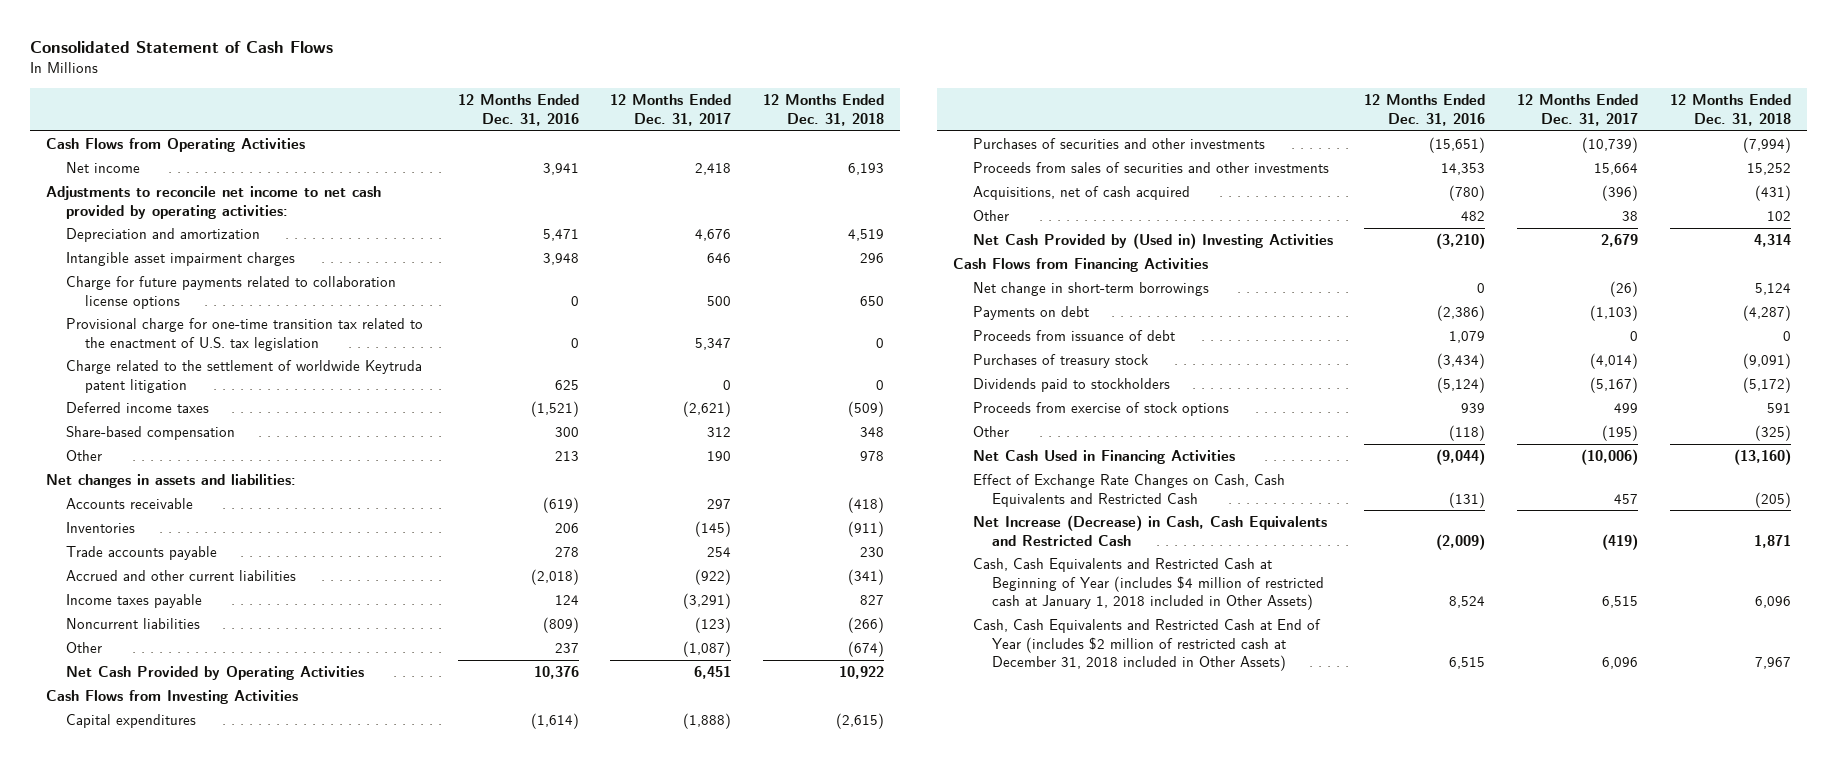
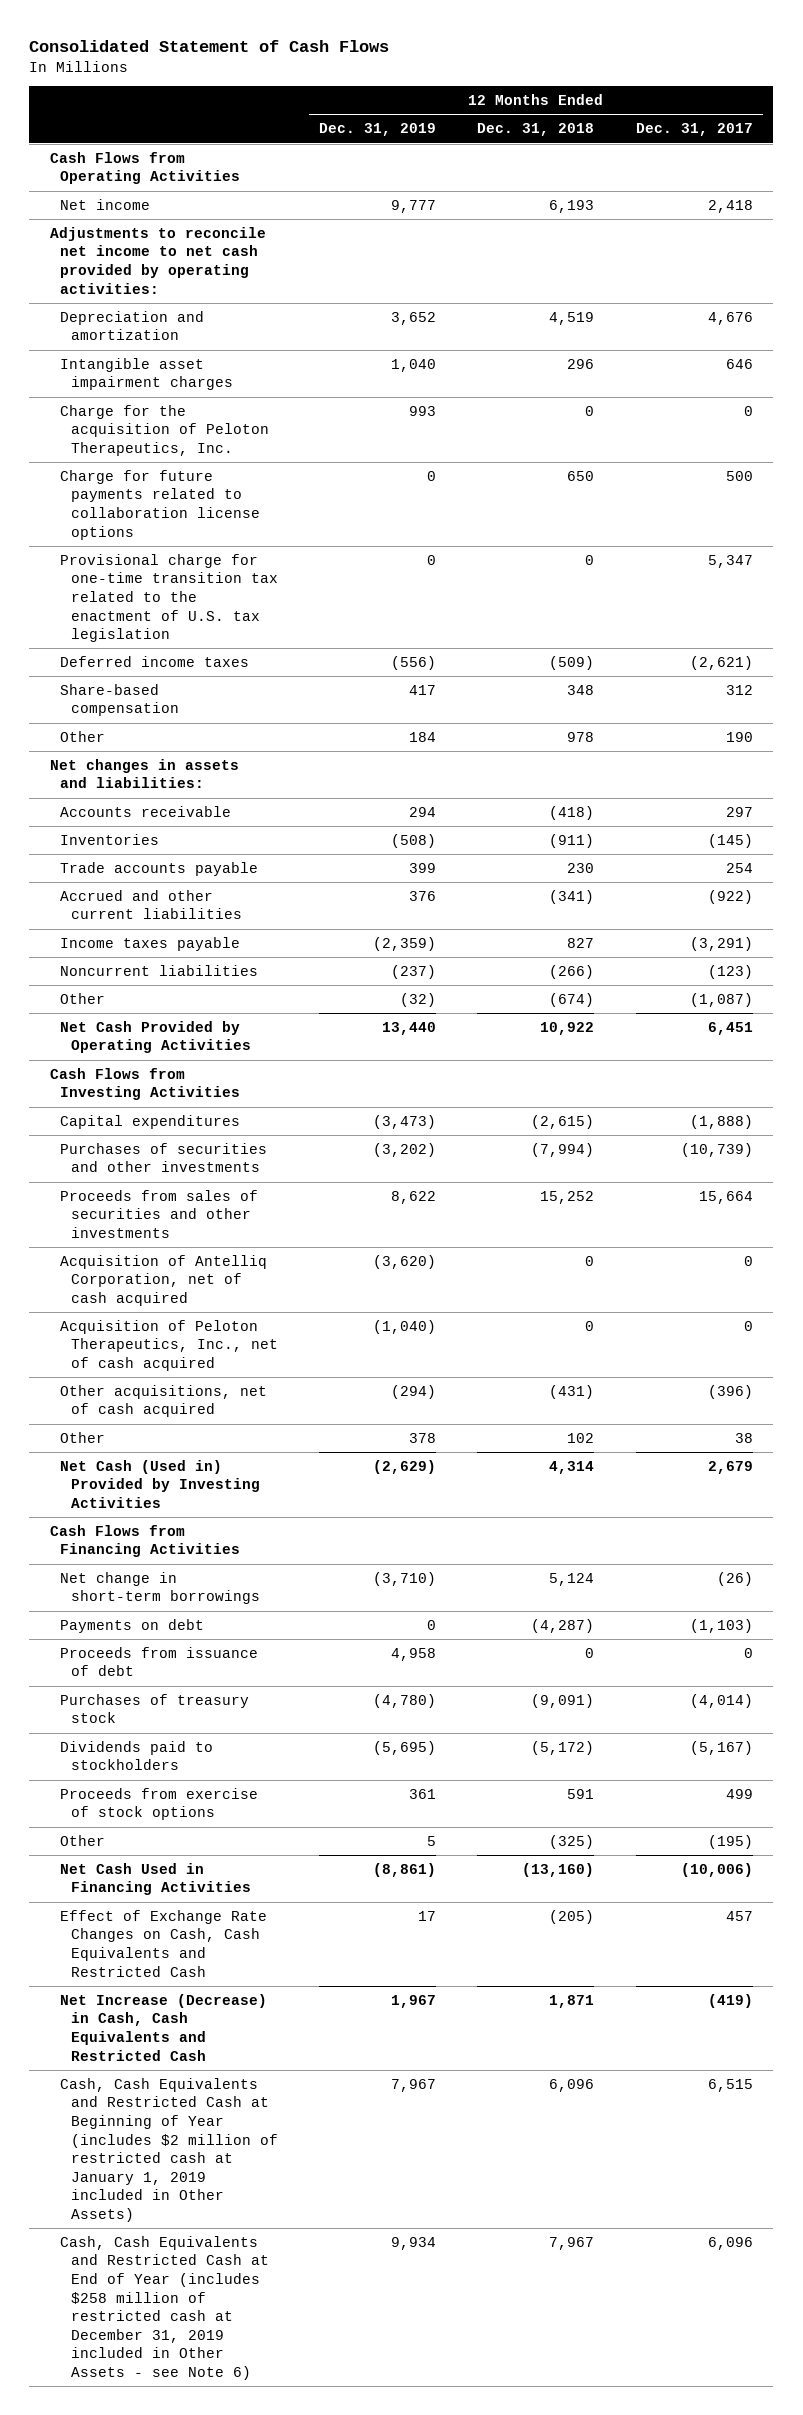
[457,94,579,126] 12 Months Ended Dec. 31, 2016 -> none
none -> [319,123,437,137] Dec. 31, 2019
none -> [60,404,269,456] Charge for the acquisition of Peloton Therapeutics, Inc.
[65,360,422,393] Charge related to the settlement of worldwide Keytruda patent litigation -> none
none -> [60,1254,268,1306] Acquisition of Antelliq Corporation, net of cash acquired
none -> [60,1319,278,1371] Acquisition of Peloton Therapeutics, Inc., net of cash acquired
[972,186,1190,201] Acquisitions, net of cash acquired -> [60,1384,268,1418] Other acquisitions, net of cash acquired
[972,233,1333,250] Net Cash Provided by (Used in) Investing Activities -> [60,1459,260,1508] Net Cash (Used in) Provided by Investing Activities
[972,558,1325,611] Cash, Cash Equivalents and Restricted Cash at Beginning of Year (includes $4 million of restricted cash at January 1, 2018 included in Other Assets) -> [60,2077,278,2222] Cash, Cash Equivalents and Restricted Cash at Beginning of Year (includes $2 million of restricted cash at January 1, 2019 included in Other Assets)
[972,619,1321,672] Cash, Cash Equivalents and Restricted Cash at End of Year (includes $2 million of restricted cash at December 31, 2018 included in Other Assets) -> [60,2235,269,2380] Cash, Cash Equivalents and Restricted Cash at End of Year (includes $258 million of restricted cash at December 31, 2019 included in Other Assets - see Note 6)

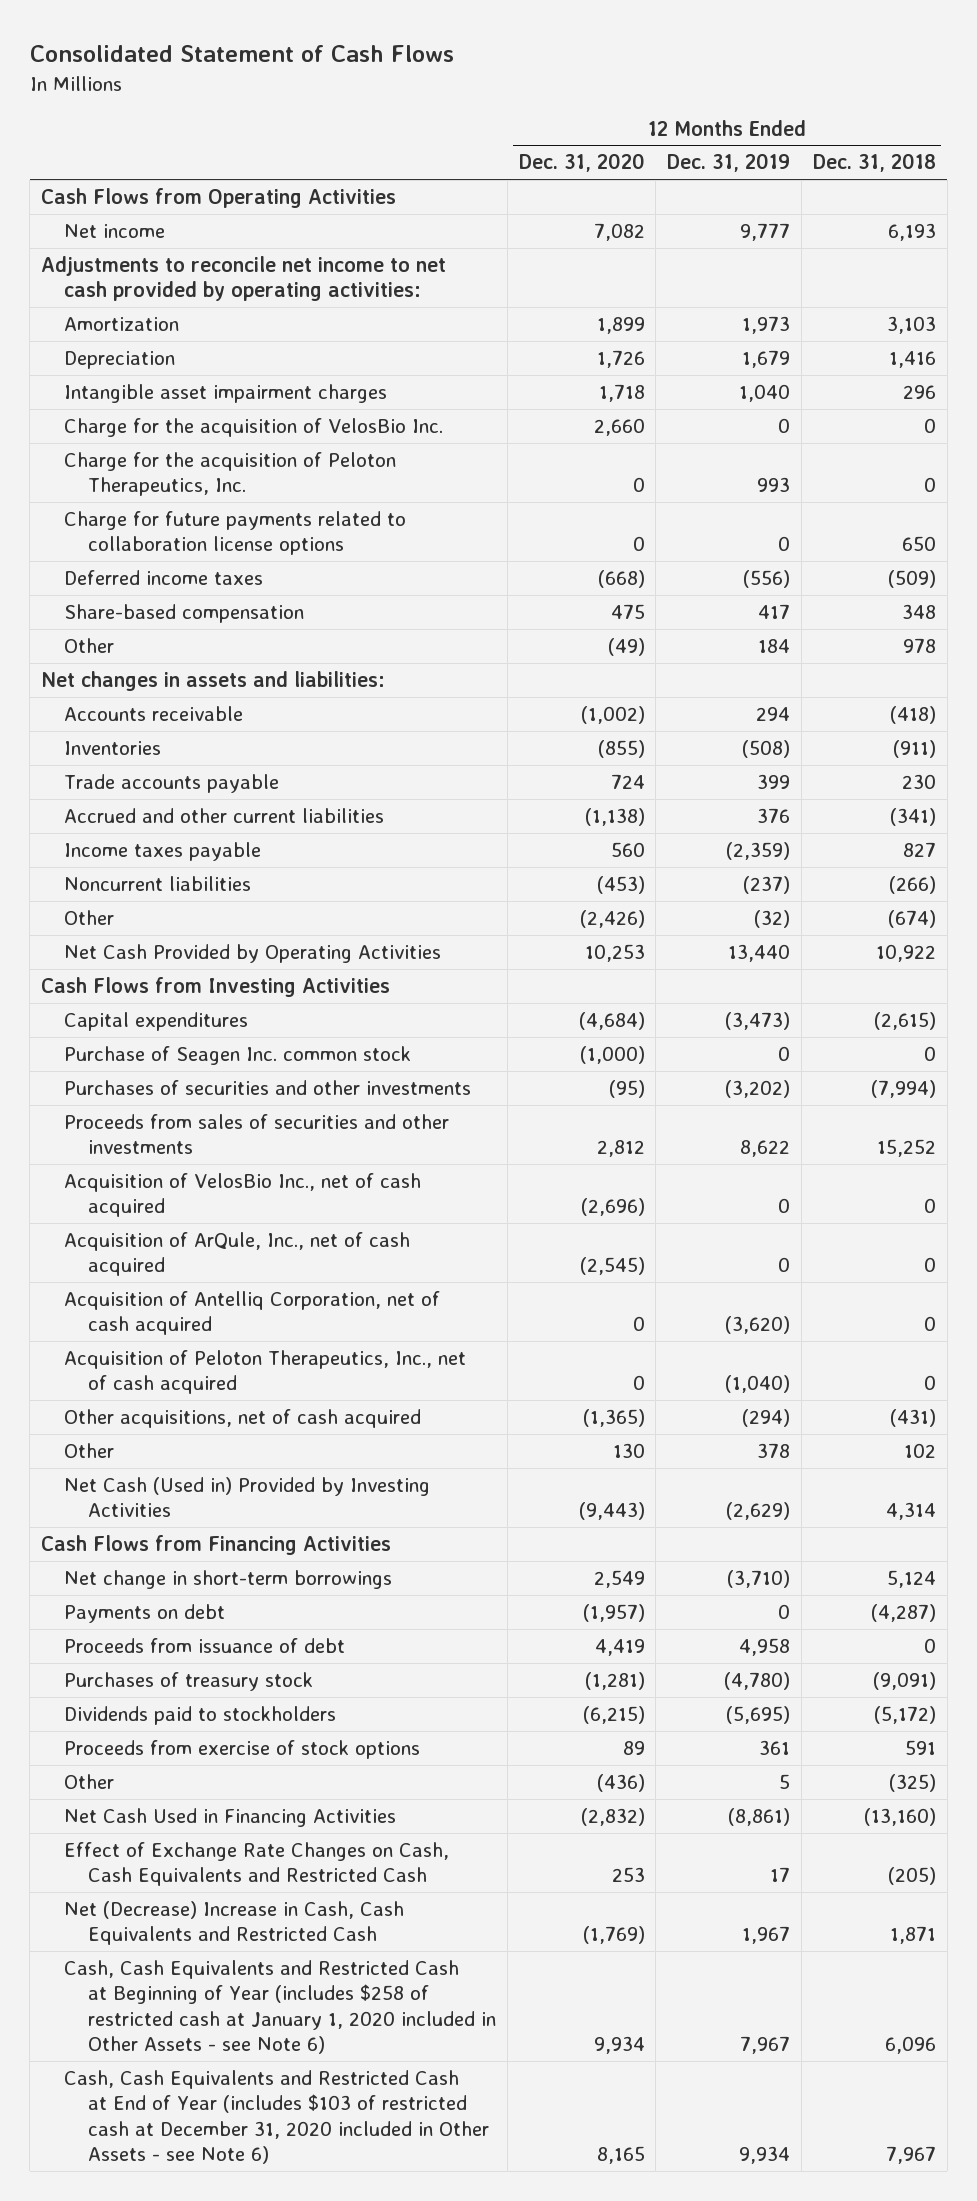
[635,123,753,137] Dec. 31, 2017 -> none
none -> [518,153,645,173] Dec. 31, 2020
[60,310,205,341] Depreciation and amortization -> none
none -> [64,316,180,331] Amortization
none -> [64,350,176,369] Depreciation
none -> [64,417,444,437] Charge for the acquisition of VelosBio Inc.
[60,553,278,643] Provisional charge for one-time transition tax related to the enactment of U.S. tax legislation -> none
none -> [64,1045,412,1065] Purchase of Seagen Inc. common stock
none -> [64,1172,422,1218] Acquisition of VelosBio Inc., net of cash acquired
none -> [64,1231,411,1277] Acquisition of ArQule, Inc., net of cash acquired
[60,1993,268,2061] Net Increase (Decrease) in Cash, Cash Equivalents and Restricted Cash -> [64,1900,405,1946] Net (Decrease) Increase in Cash, Cash Equivalents and Restricted Cash
[60,2077,278,2222] Cash, Cash Equivalents and Restricted Cash at Beginning of Year (includes $2 million of restricted cash at January 1, 2019 included in Other Assets) -> [64,1959,496,2055] Cash, Cash Equivalents and Restricted Cash at Beginning of Year (includes $258 of restricted cash at January 1, 2020 included in Other Assets - see Note 6)
[60,2235,269,2380] Cash, Cash Equivalents and Restricted Cash at End of Year (includes $258 million of restricted cash at December 31, 2019 included in Other Assets - see Note 6) -> [64,2069,489,2165] Cash, Cash Equivalents and Restricted Cash at End of Year (includes $103 of restricted cash at December 31, 2020 included in Other Assets - see Note 6)

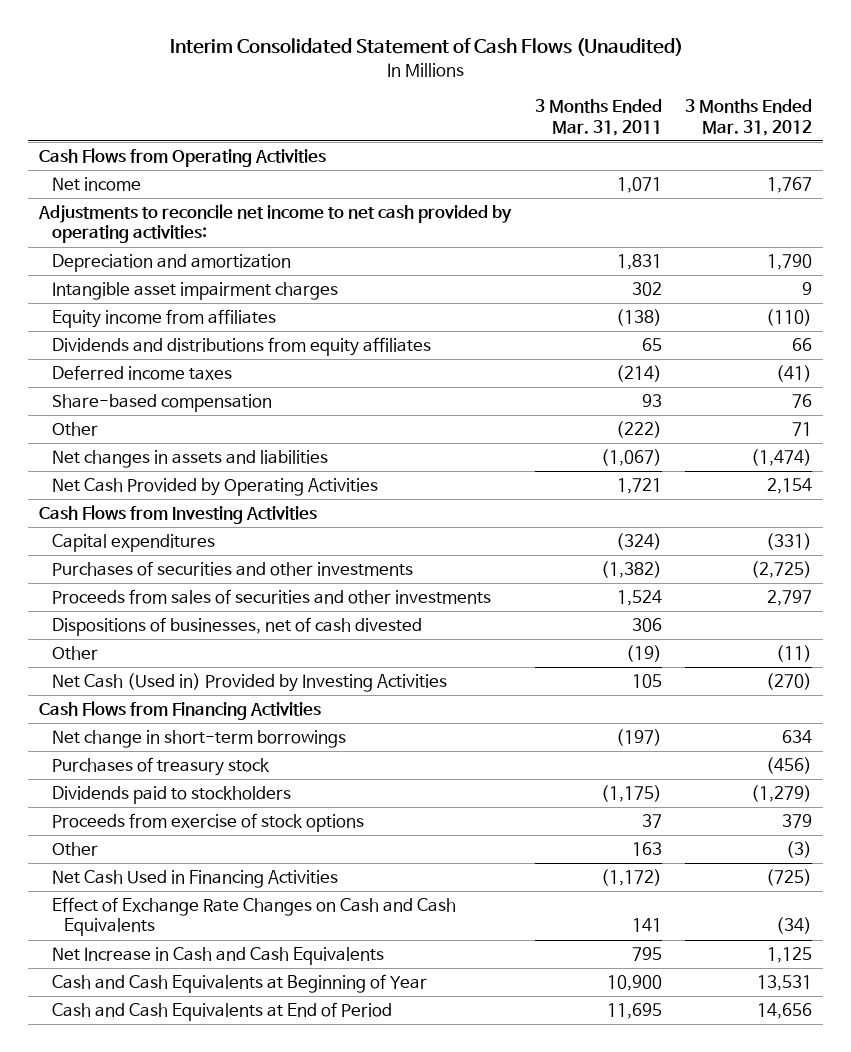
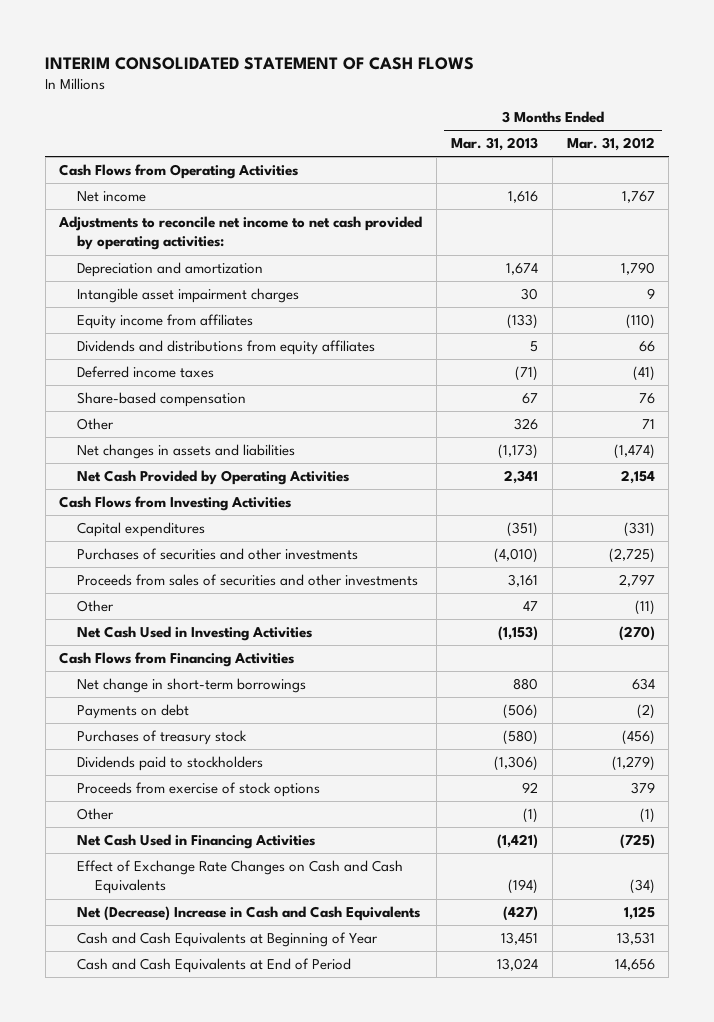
[169,38,683,57] Interim Consolidated Statement of Cash Flows (Unaudited) -> [45,56,475,70] INTERIM CONSOLIDATED STATEMENT OF CASH FLOWS
[534,99,662,136] 3 Months Ended Mar. 31, 2011 -> none
none -> [451,137,539,152] Mar. 31, 2013
[51,617,422,637] Dispositions of businesses, net of cash divested -> none
[51,673,447,693] Net Cash (Used in) Provided by Investing Activities -> [77,626,313,642] Net Cash Used in Investing Activities
none -> [77,704,190,720] Payments on debt
[785,841,812,859] (3) -> [639,808,655,824] (1)
[51,947,384,966] Net Increase in Cash and Cash Equivalents -> [77,906,421,922] Net (Decrease) Increase in Cash and Cash Equivalents

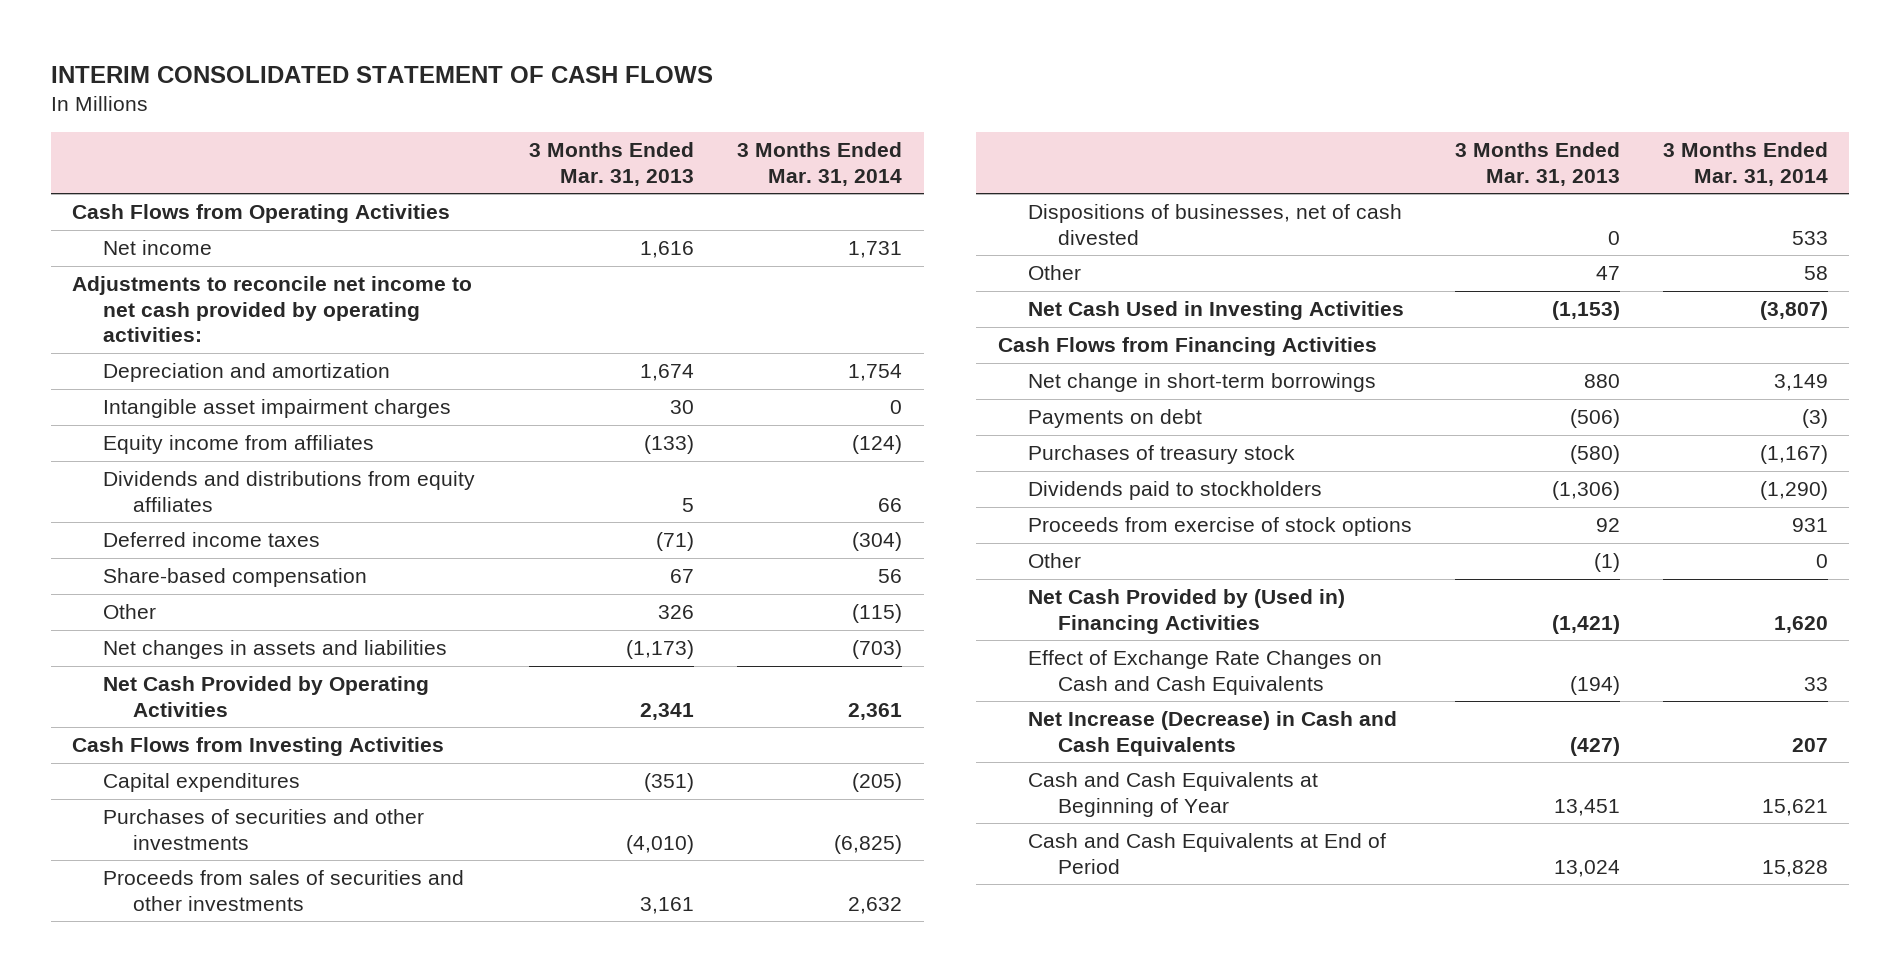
[566,137,655,152] Mar. 31, 2012 -> none
none -> [737,142,903,186] 3 Months Ended Mar. 31, 2014
none -> [1027,204,1402,245] Dispositions of businesses, net of cash divested
[77,834,316,850] Net Cash Used in Financing Activities -> [1027,589,1345,634] Net Cash Provided by (Used in) Financing Activities
[77,906,421,922] Net (Decrease) Increase in Cash and Cash Equivalents -> [1027,711,1397,756] Net Increase (Decrease) in Cash and Cash Equivalents

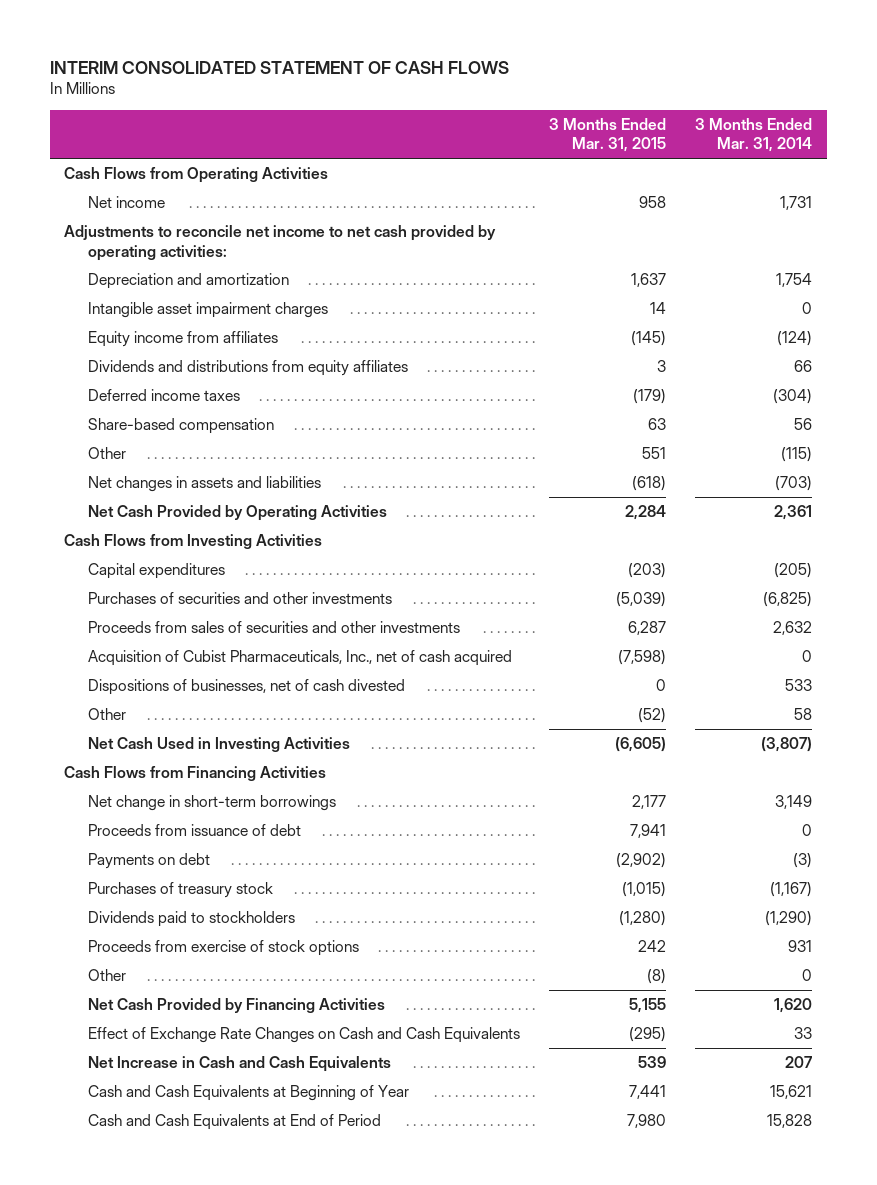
[529,142,695,186] 3 Months Ended Mar. 31, 2013 -> none
none -> [549,117,667,153] 3 Months Ended Mar. 31, 2015
none -> [88,650,513,667] Acquisition of Cubist Pharmaceuticals, Inc., net of cash acquired
none -> [88,824,302,837] Proceeds from issuance of debt
[1027,589,1345,634] Net Cash Provided by (Used in) Financing Activities -> [88,998,386,1014] Net Cash Provided by Financing Activities
[1027,711,1397,756] Net Increase (Decrease) in Cash and Cash Equivalents -> [88,1056,392,1073] Net Increase in Cash and Cash Equivalents

